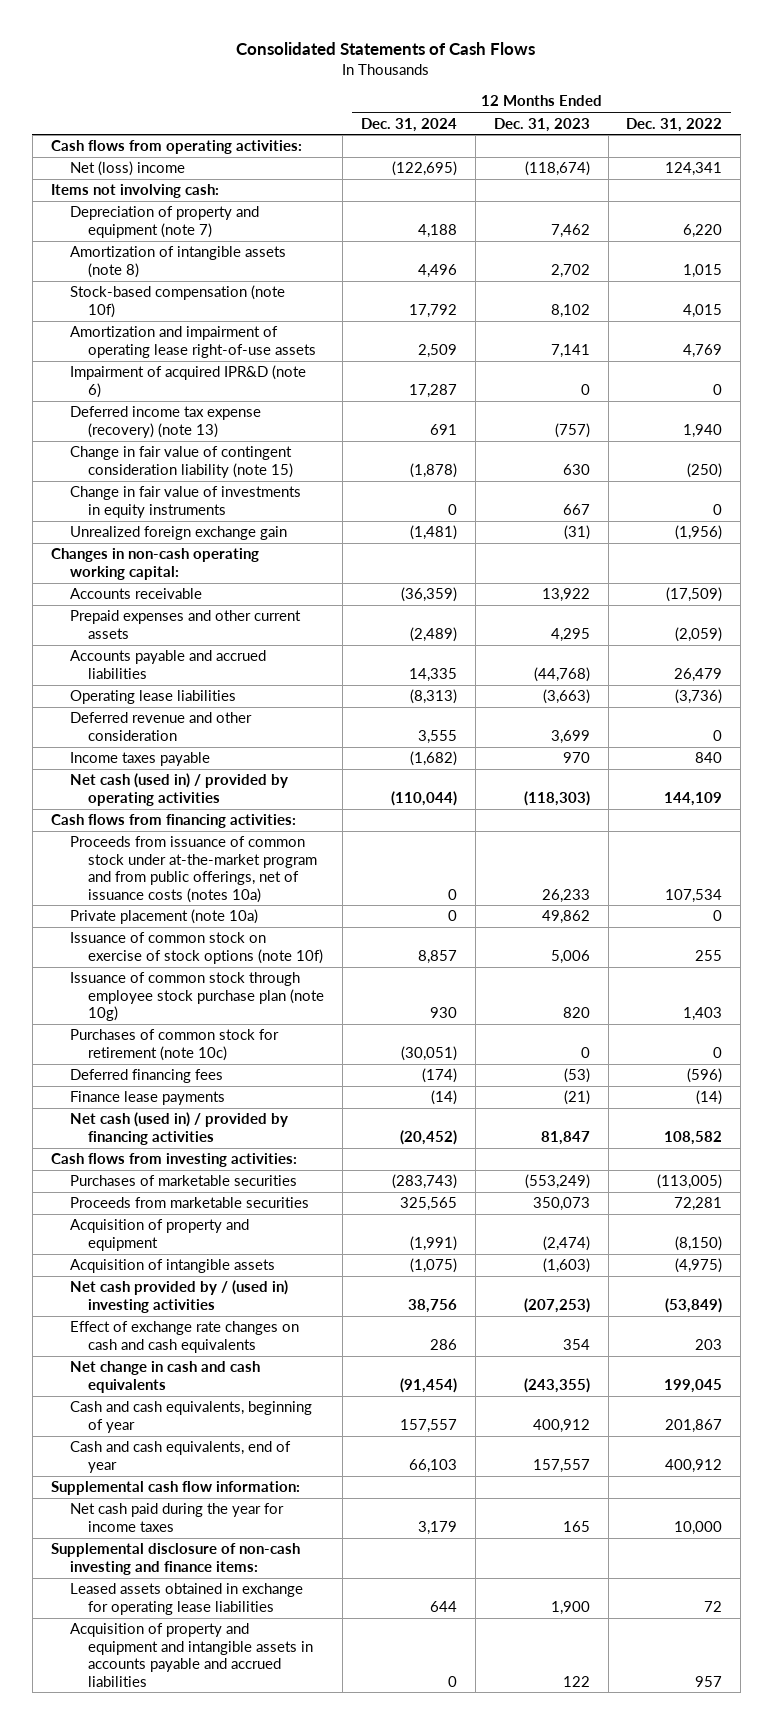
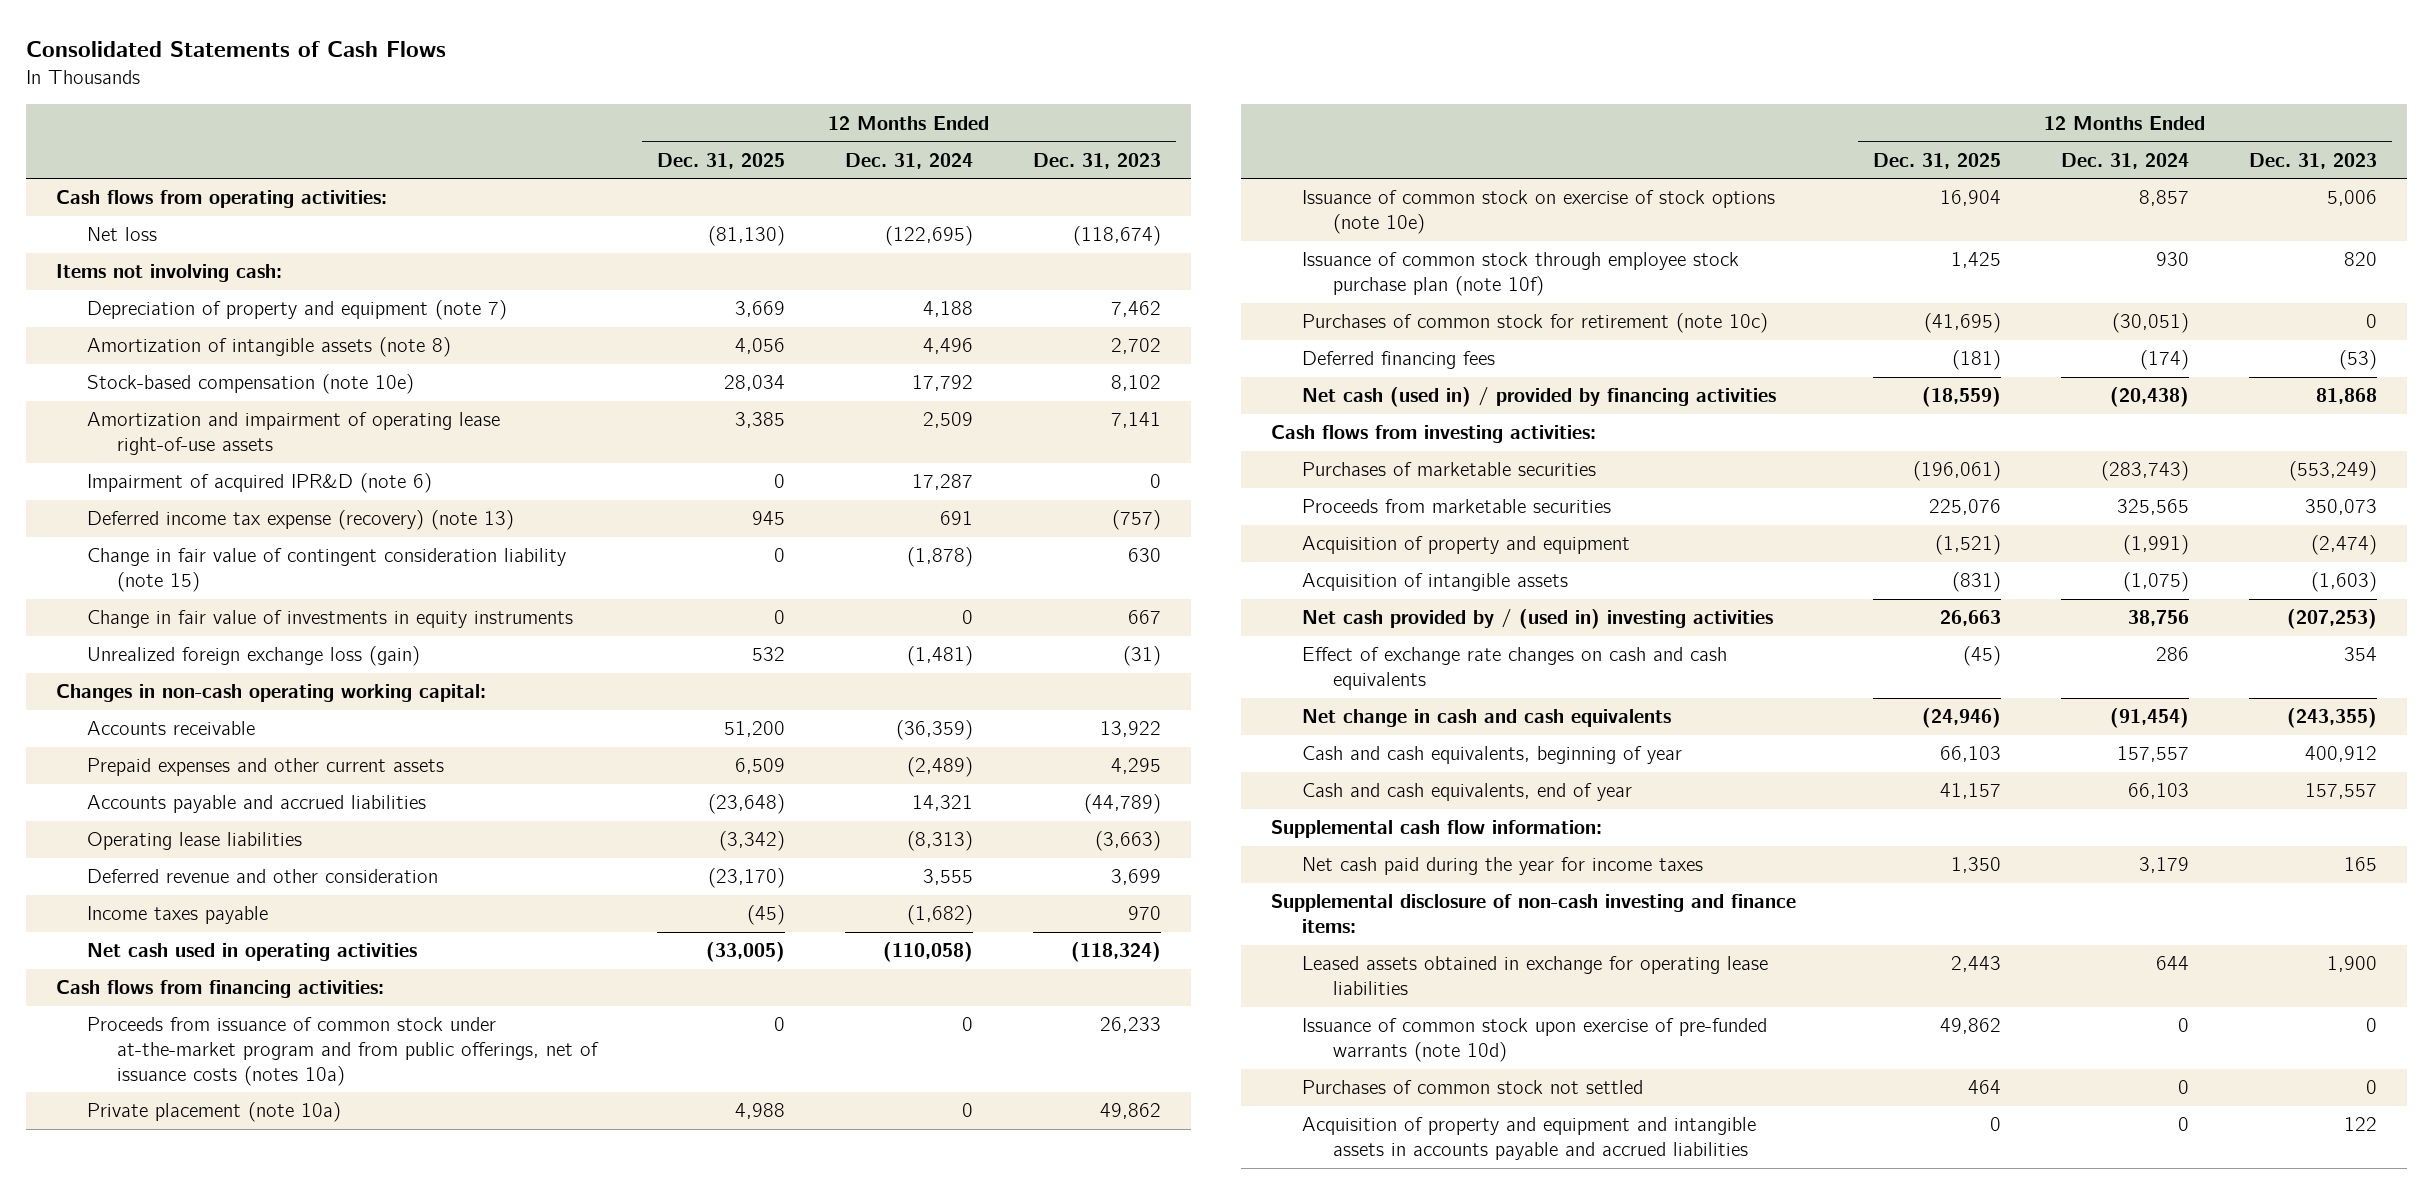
[626,117,723,132] Dec. 31, 2022 -> none
none -> [657,152,786,169] Dec. 31, 2025
[69,161,185,177] Net (loss) income -> [86,227,157,242] Net loss
[69,285,285,318] Stock-based compensation (note 10f) -> [86,374,414,395] Stock-based compensation (note 10e)
[69,526,287,541] Unrealized foreign exchange gain -> [86,646,420,667] Unrealized foreign exchange loss (gain)
[409,667,458,682] 14,335 -> [912,795,974,812] 14,321
[533,666,590,682] (44,768) -> [1084,794,1162,815] (44,789)
[69,773,288,806] Net cash (used in) / provided by operating activities -> [86,943,417,962] Net cash used in operating activities
[391,790,458,806] (110,044) -> [883,942,974,963] (110,058)
[523,790,590,806] (118,303) -> [1071,942,1162,963] (118,324)
[69,932,324,964] Issuance of common stock on exercise of stock options (note 10f) -> [1302,190,1776,235] Issuance of common stock on exercise of stock options (note 10e)
[69,972,325,1022] Issuance of common stock through employee stock purchase plan (note 10g) -> [1302,252,1740,297] Issuance of common stock through employee stock purchase plan (note 10f)
[69,1091,225,1106] Finance lease payments -> none
[400,1129,458,1145] (20,452) -> [2109,387,2189,408] (20,438)
[540,1130,590,1145] 81,847 -> [2315,388,2377,405] 81,868
none -> [1302,1018,1768,1063] Issuance of common stock upon exercise of pre-funded warrants (note 10d)
none -> [1302,1080,1644,1095] Purchases of common stock not settled

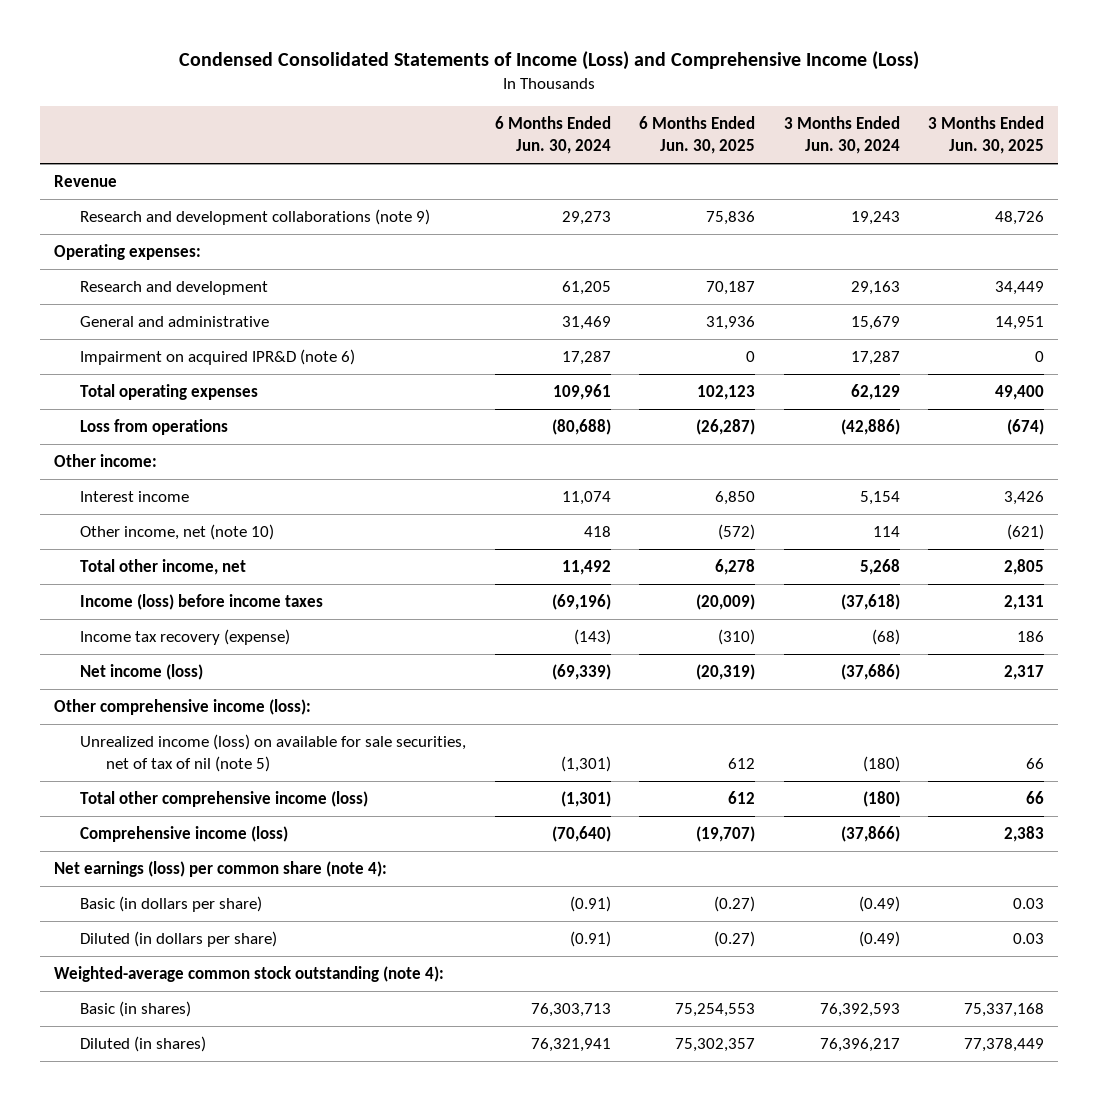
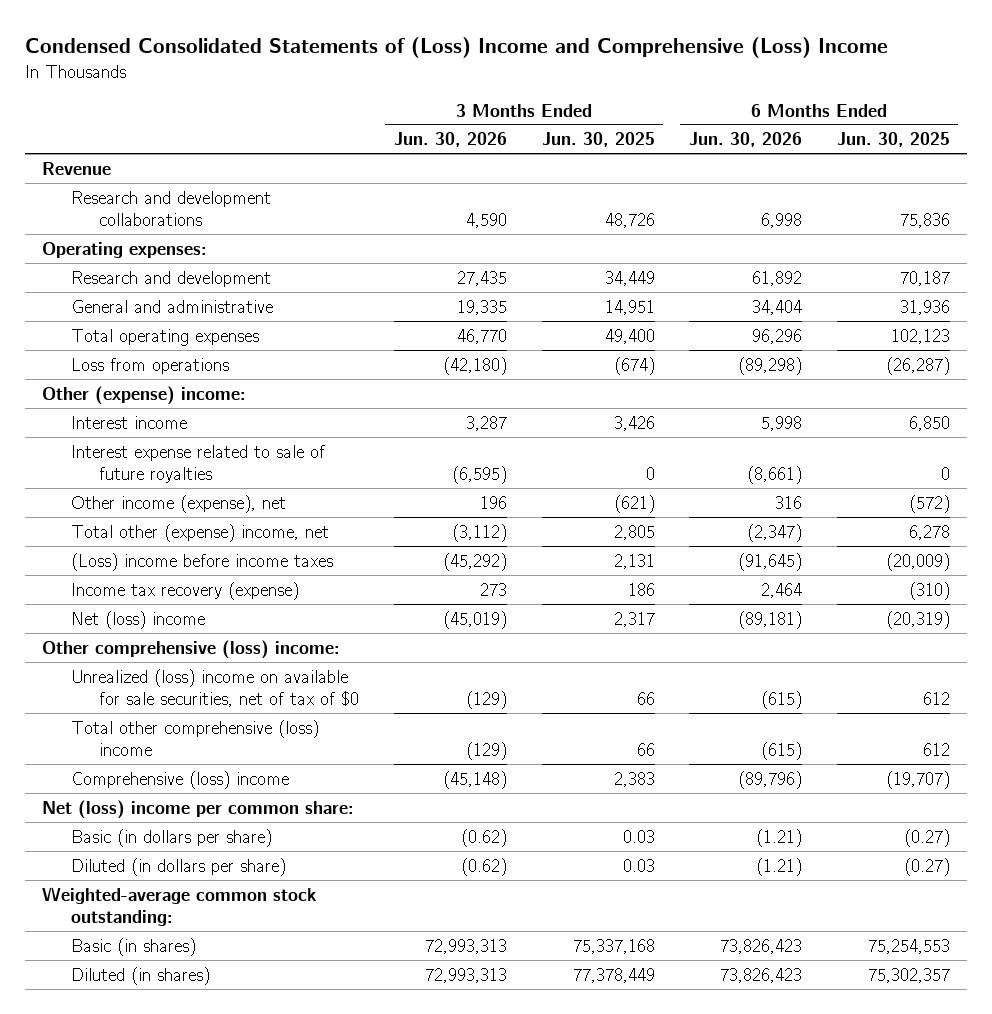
[179,51,920,71] Condensed Consolidated Statements of Income (Loss) and Comprehensive Income (Loss) -> [25,37,889,59] Condensed Consolidated Statements of (Loss) Income and Comprehensive (Loss) Income
[494,116,611,155] 6 Months Ended Jun. 30, 2024 -> none
[783,116,900,155] 3 Months Ended Jun. 30, 2024 -> none
none -> [393,132,507,148] Jun. 30, 2026
none -> [689,132,803,148] Jun. 30, 2026
[80,209,431,226] Research and development collaborations (note 9) -> [70,190,271,227] Research and development collaborations
[80,349,356,366] Impairment on acquired IPR&D (note 6) -> none
[54,454,158,468] Other income: -> [42,385,247,405] Other (expense) income:
none -> [70,444,325,484] Interest expense related to sale of future royalties
[80,524,275,541] Other income, net (note 10) -> [70,494,286,513] Other income (expense), net
[80,559,247,576] Total other income, net -> [70,523,329,542] Total other (expense) income, net
[80,594,324,611] Income (loss) before income taxes -> [70,552,333,571] (Loss) income before income taxes
[80,664,204,681] Net income (loss) -> [70,610,205,629] Net (loss) income
[54,699,312,716] Other comprehensive income (loss): -> [42,639,341,659] Other comprehensive (loss) income:
[80,734,467,772] Unrealized income (loss) on available for sale securities, net of tax of nil (note 5) -> [70,668,360,708] Unrealized (loss) income on available for sale securities, net of tax of $0
[80,791,369,808] Total other comprehensive income (loss) -> [70,719,319,757] Total other comprehensive (loss) income
[80,826,289,843] Comprehensive income (loss) -> [70,770,289,789] Comprehensive (loss) income
[54,861,388,878] Net earnings (loss) per common share (note 4): -> [42,799,355,819] Net (loss) income per common share:
[54,966,445,983] Weighted-average common stock outstanding (note 4): -> [42,885,318,927] Weighted-average common stock outstanding:

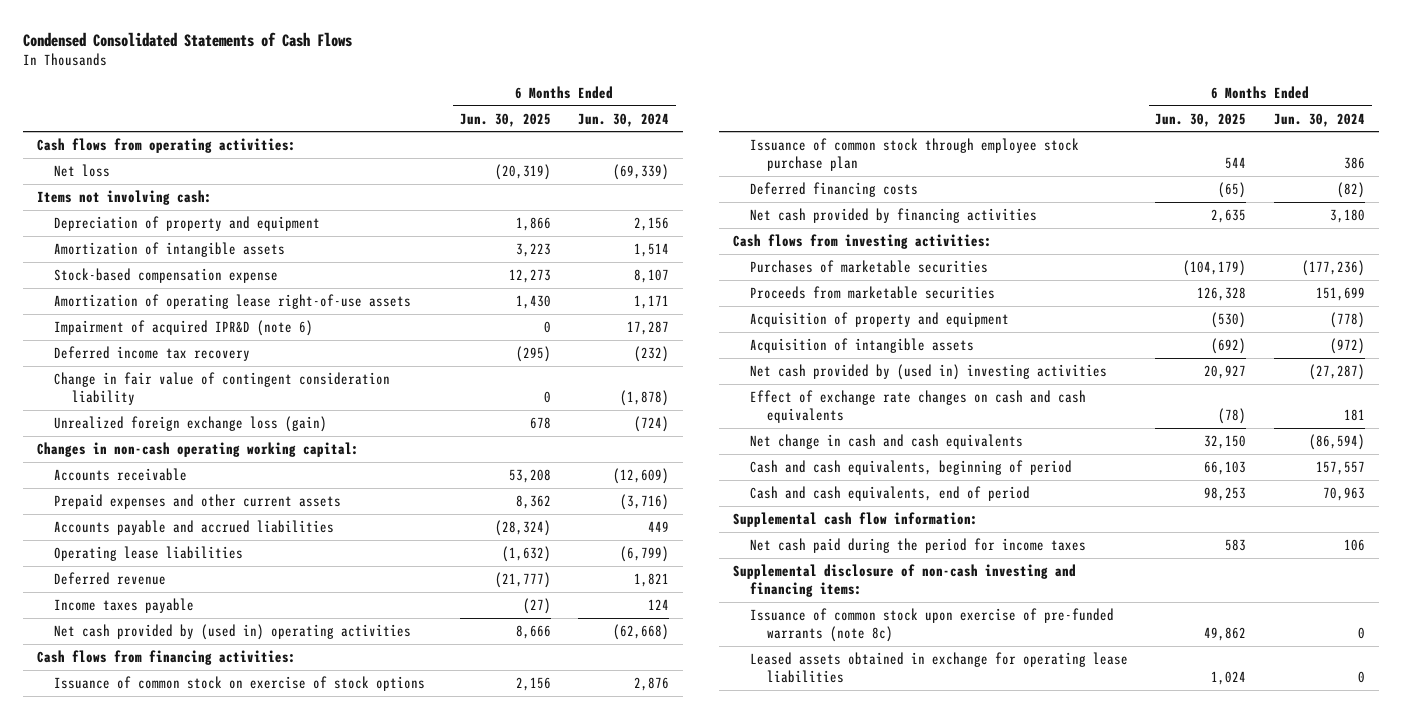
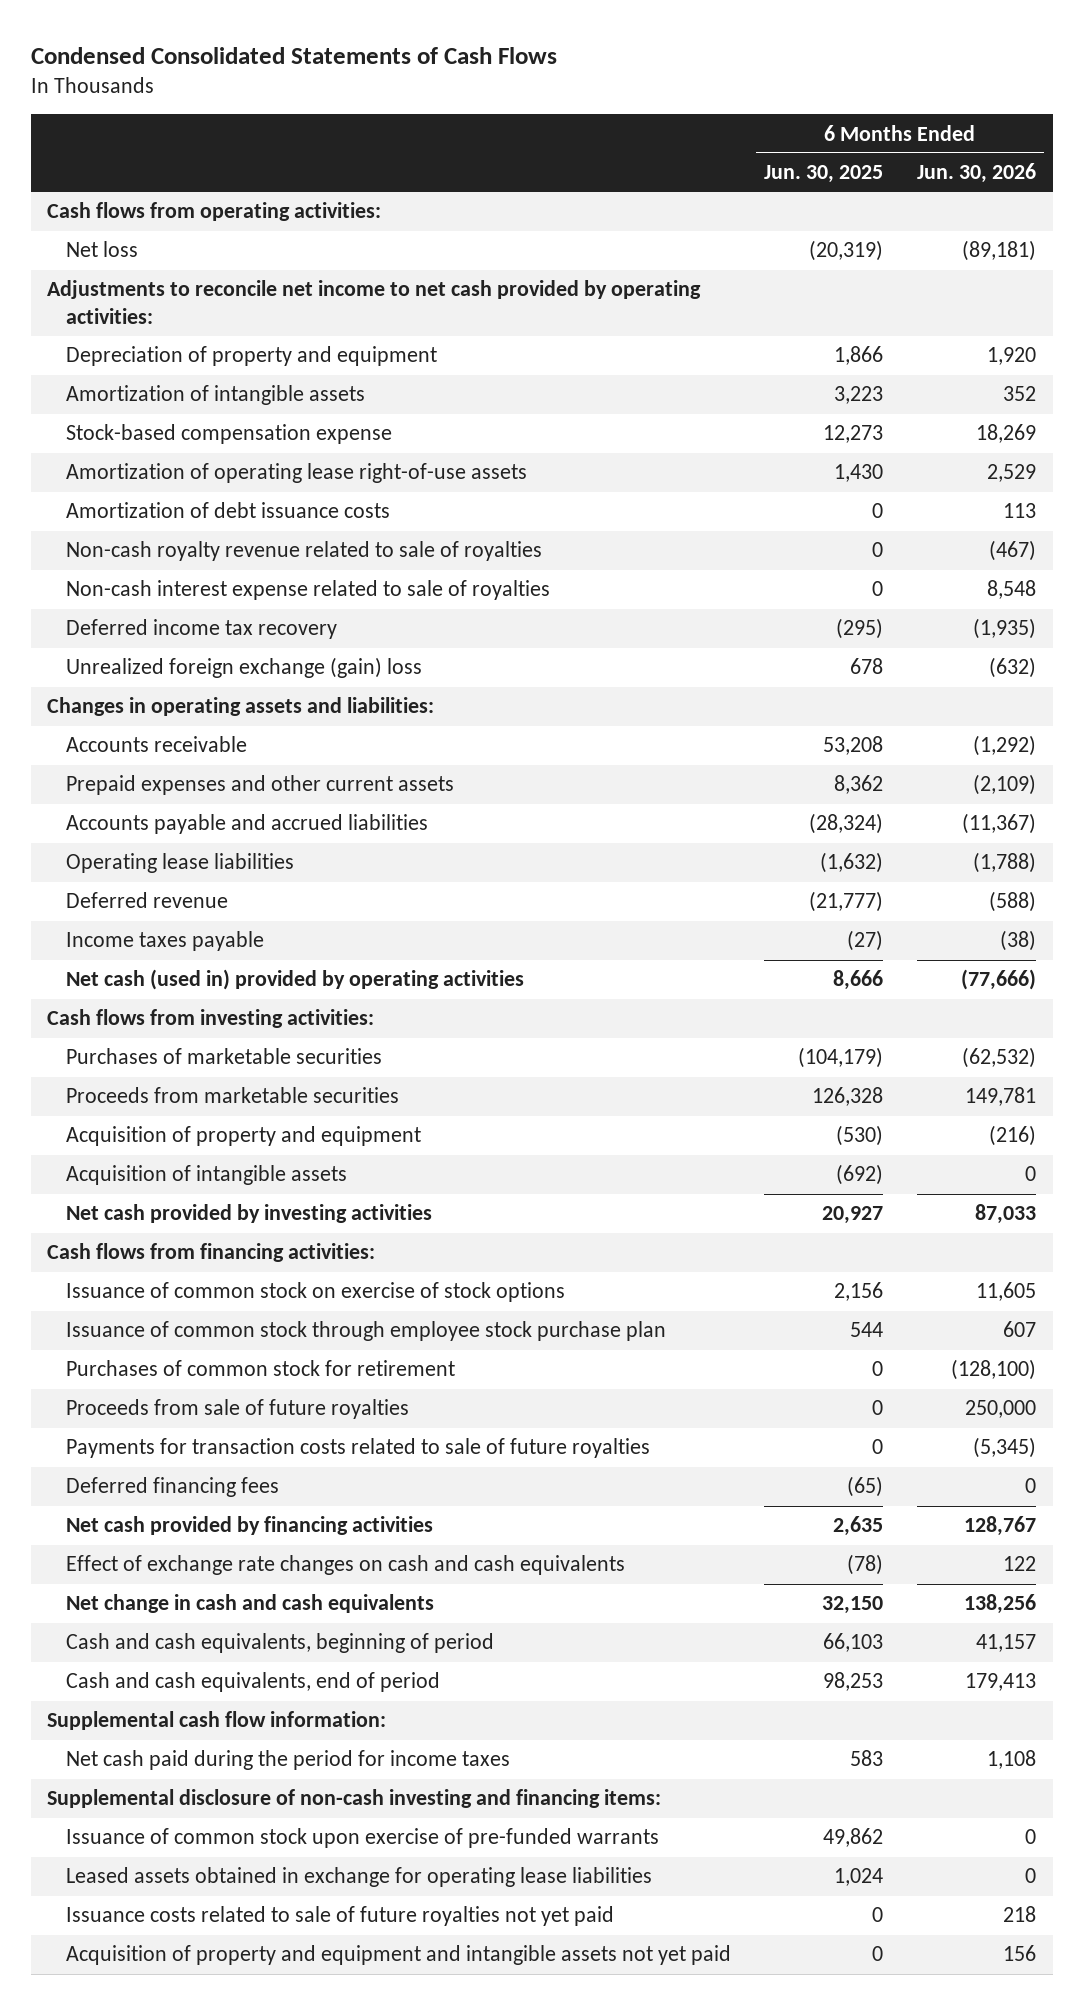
[578,112,670,127] Jun. 30, 2024 -> none
none -> [916,163,1036,184] Jun. 30, 2026
[37,189,213,205] Items not involving cash: -> [47,280,702,324] Adjustments to reconcile net income to net cash provided by operating activities:
[54,319,314,336] Impairment of acquired IPR&D (note 6) -> none
none -> [65,502,390,519] Amortization of debt issuance costs
none -> [65,541,542,562] Non-cash royalty revenue related to sale of royalties
none -> [65,580,550,601] Non-cash interest expense related to sale of royalties
[54,371,391,405] Change in fair value of contingent consideration liability -> none
[54,415,328,432] Unrealized foreign exchange loss (gain) -> [65,657,422,679] Unrealized foreign exchange (gain) loss
[37,441,360,457] Changes in non-cash operating working capital: -> [47,697,435,717] Changes in operating assets and liabilities:
[749,181,918,197] Deferred financing costs -> none
[54,623,412,640] Net cash provided by (used in) operating activities -> [65,969,524,991] Net cash (used in) provided by operating activities
[749,363,1107,380] Net cash provided by (used in) investing activities -> [65,1204,432,1224] Net cash provided by investing activities
[37,649,297,665] Cash flows from financing activities: -> [47,1243,376,1263] Cash flows from financing activities:
[54,675,426,691] Issuance of common stock on exercise of stock options -> [65,1282,565,1303] Issuance of common stock on exercise of stock options
[749,137,1079,171] Issuance of common stock through employee stock purchase plan -> [65,1321,666,1342] Issuance of common stock through employee stock purchase plan
none -> [65,1360,455,1377] Purchases of common stock for retirement
none -> [65,1399,409,1420] Proceeds from sale of future royalties
none -> [65,1438,650,1459] Payments for transaction costs related to sale of future royalties
none -> [65,1477,279,1498] Deferred financing fees
[749,207,1037,223] Net cash provided by financing activities -> [65,1516,433,1536] Net cash provided by financing activities
[749,607,1114,642] Issuance of common stock upon exercise of pre-funded warrants (note 8c) -> [65,1828,659,1849] Issuance of common stock upon exercise of pre-funded warrants
none -> [65,1906,614,1927] Issuance costs related to sale of future royalties not yet paid
none -> [65,1945,731,1966] Acquisition of property and equipment and intangible assets not yet paid

